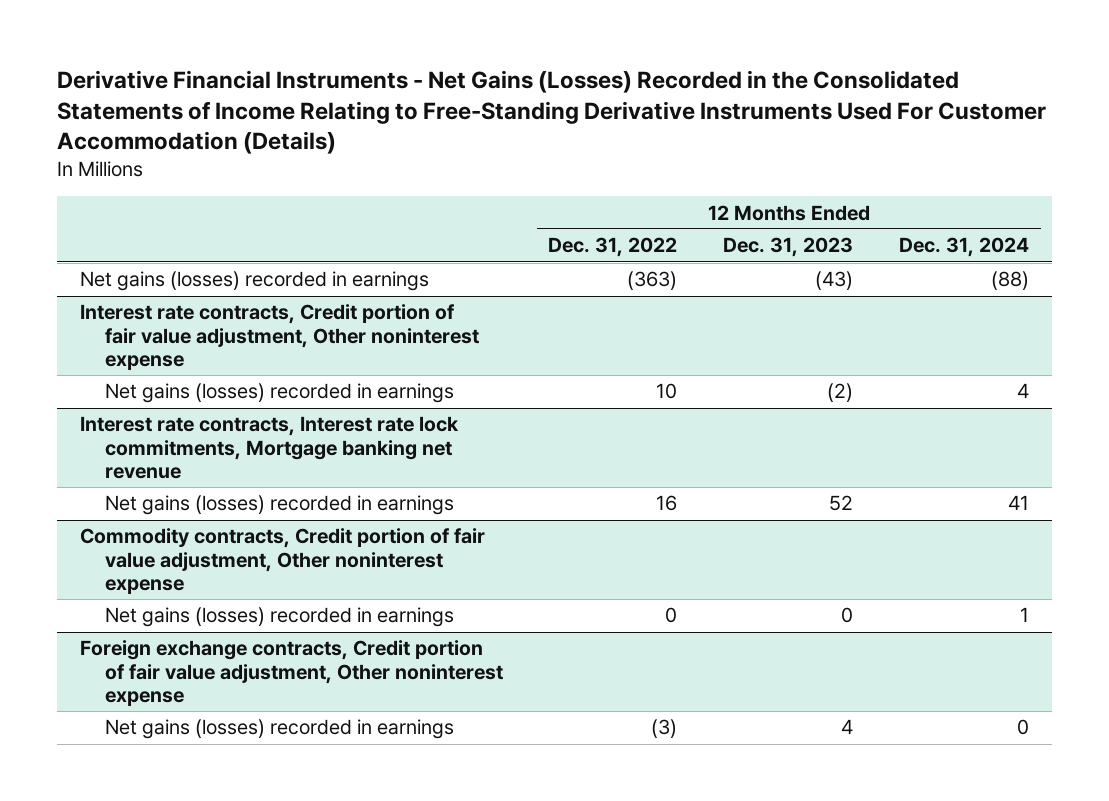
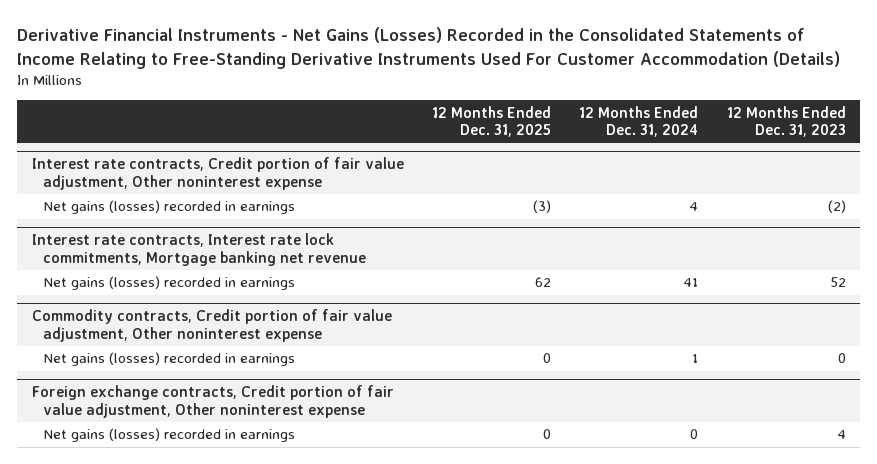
[548,237,678,258] Dec. 31, 2022 -> none
none -> [431,105,551,138] 12 Months Ended Dec. 31, 2025
[79,271,429,292] Net gains (losses) recorded in earnings -> none

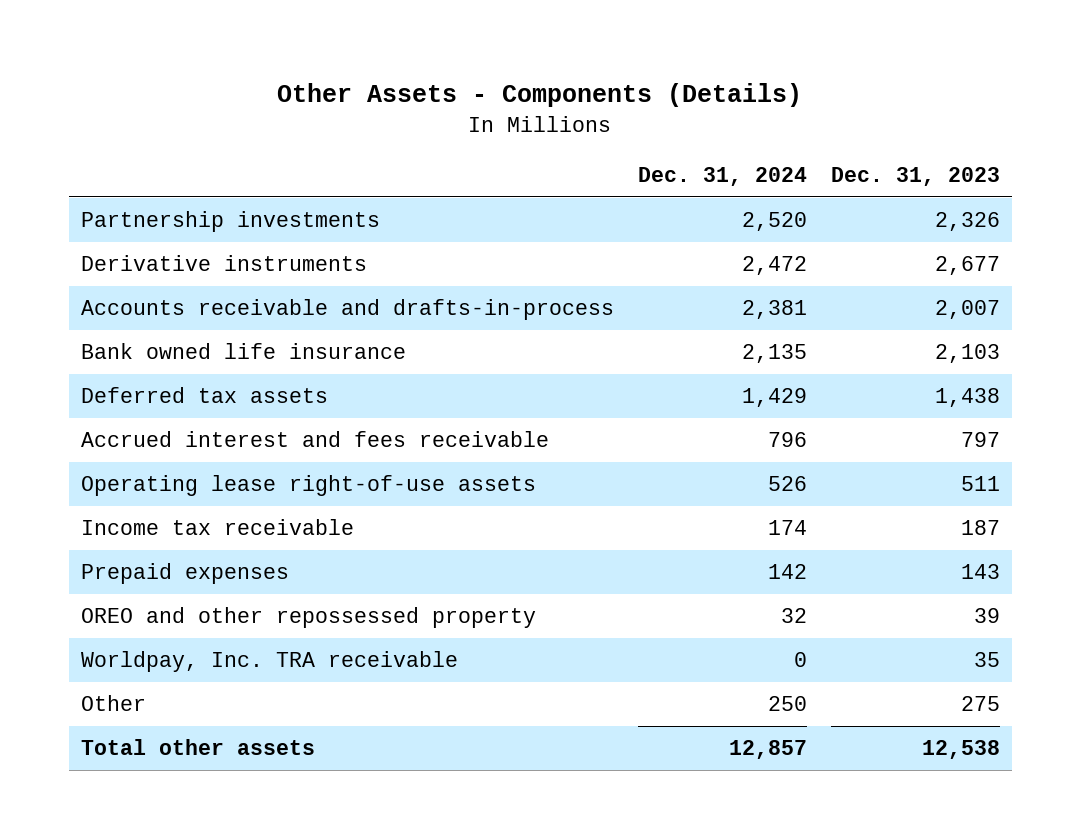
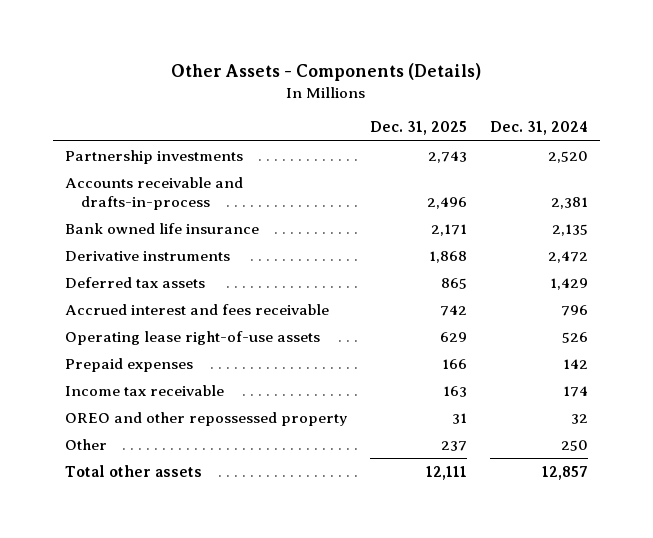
[830,167,1000,187] Dec. 31, 2023 -> none
none -> [369,121,467,136] Dec. 31, 2025
[80,254,367,271] Derivative instruments -> [64,251,230,262] Derivative instruments
[80,518,354,535] Income tax receivable -> [64,385,224,397] Income tax receivable
[80,650,458,672] Worldpay, Inc. TRA receivable -> none

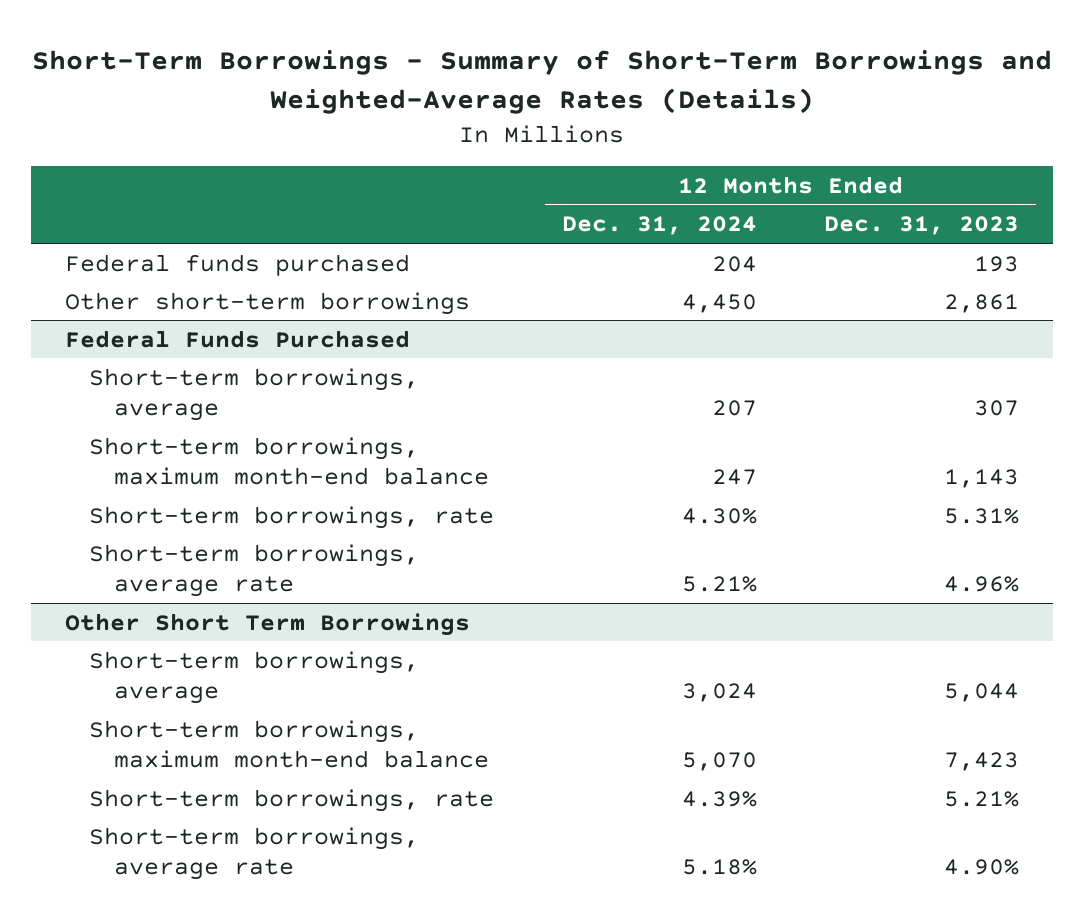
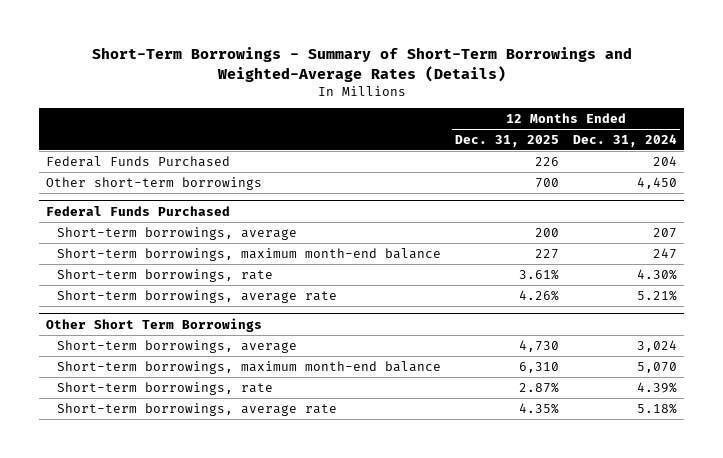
[824,216,1020,236] Dec. 31, 2023 -> none
none -> [455,134,560,147] Dec. 31, 2025
[64,253,410,276] Federal funds purchased -> [46,155,231,167] Federal Funds Purchased

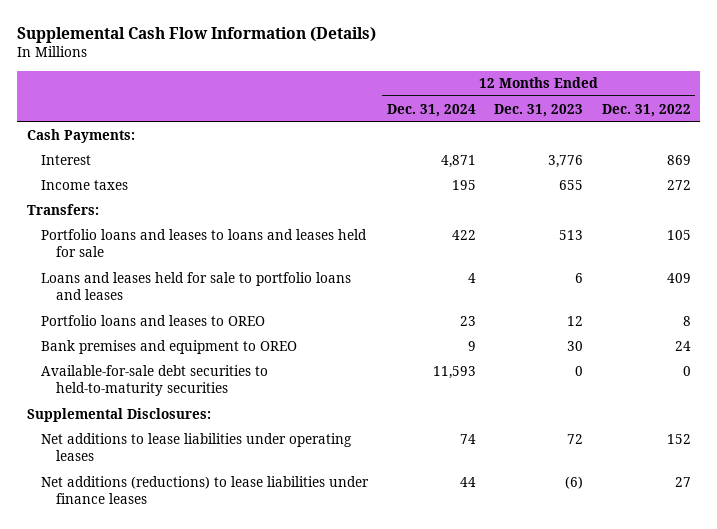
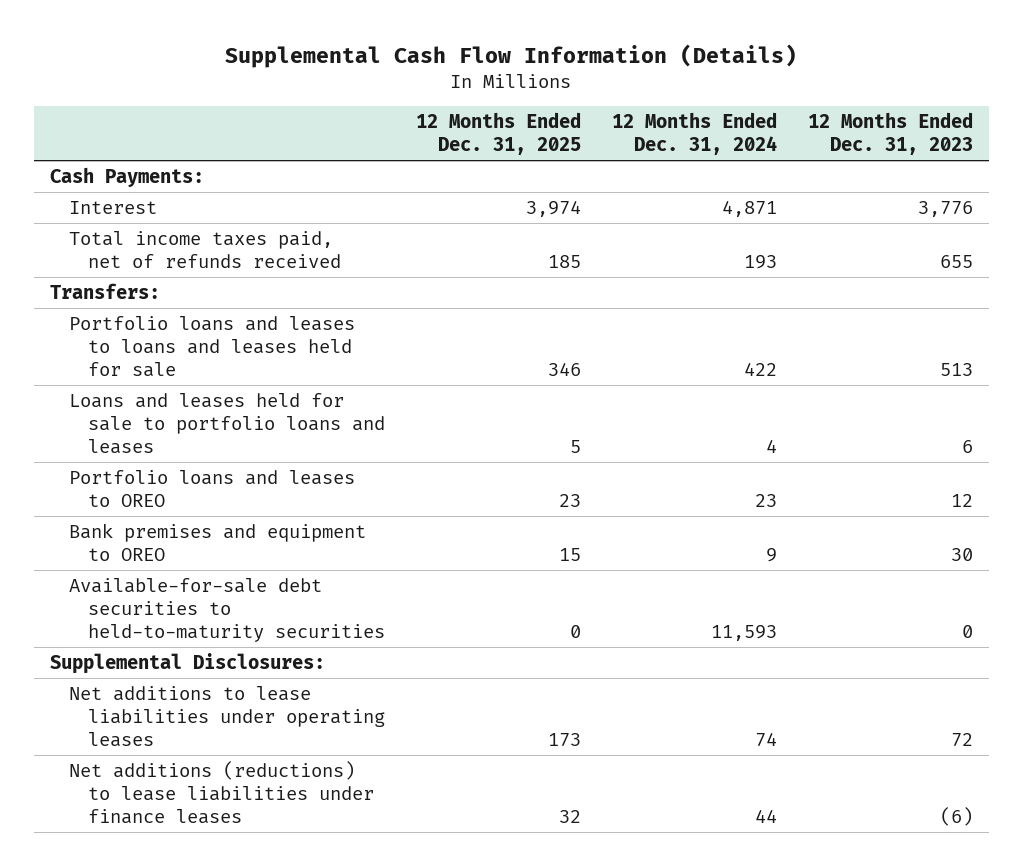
[601,103,691,117] Dec. 31, 2022 -> none
none -> [416,112,582,156] 12 Months Ended Dec. 31, 2025
[41,179,129,190] Income taxes -> none
none -> [68,230,341,268] Total income taxes paid, net of refunds received

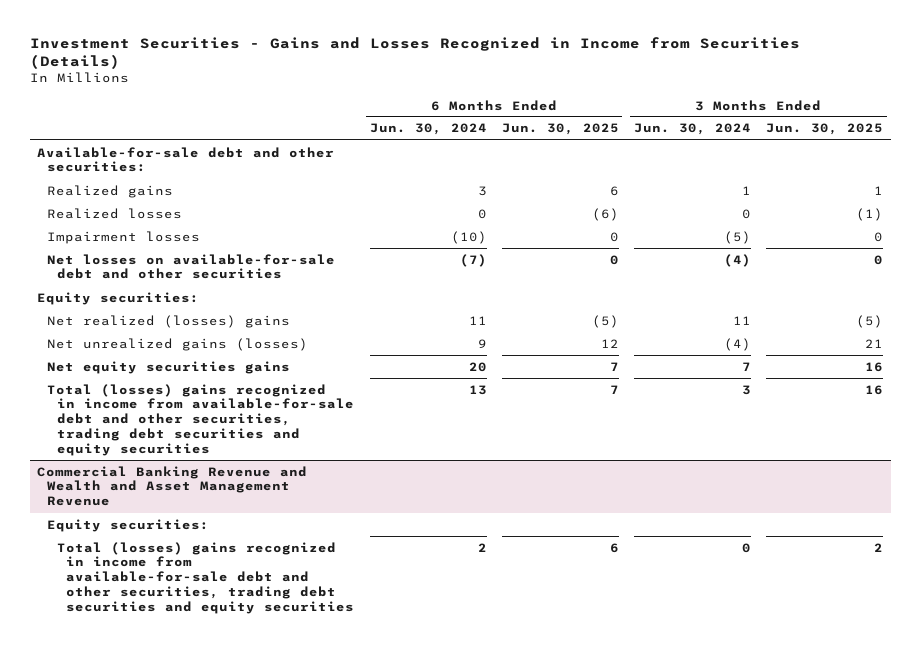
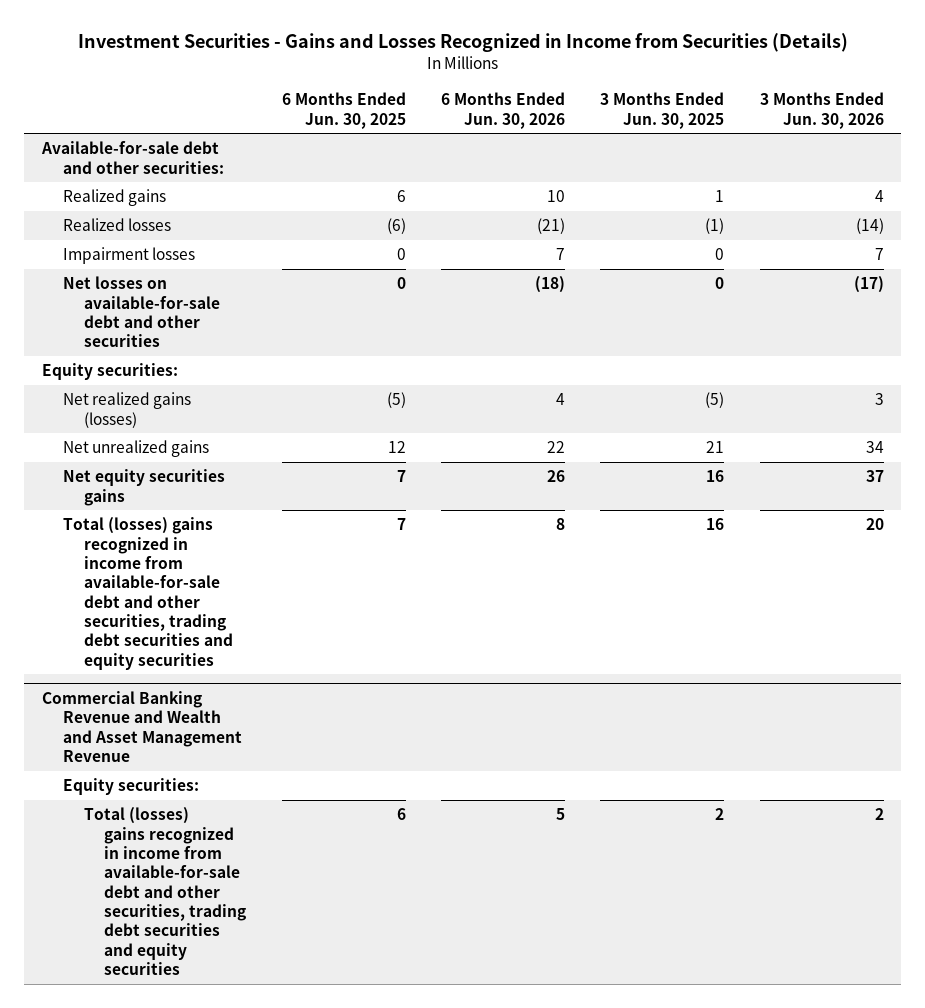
[369,123,487,136] Jun. 30, 2024 -> none
[633,123,751,136] Jun. 30, 2024 -> none
none -> [441,92,566,129] 6 Months Ended Jun. 30, 2026
none -> [759,92,884,129] 3 Months Ended Jun. 30, 2026
[47,314,291,328] Net realized (losses) gains -> [62,392,191,428] Net realized gains (losses)
[47,337,309,351] Net unrealized gains (losses) -> [62,440,209,458] Net unrealized gains

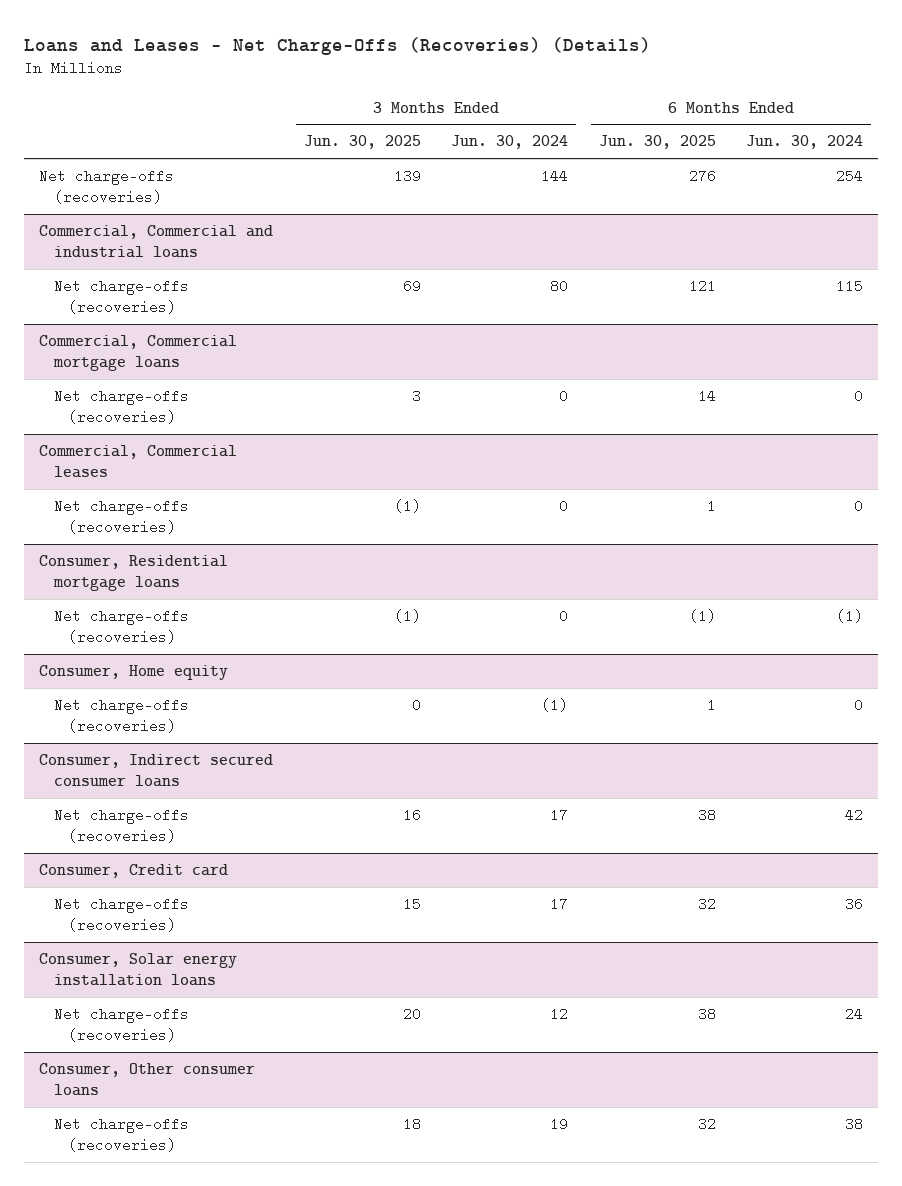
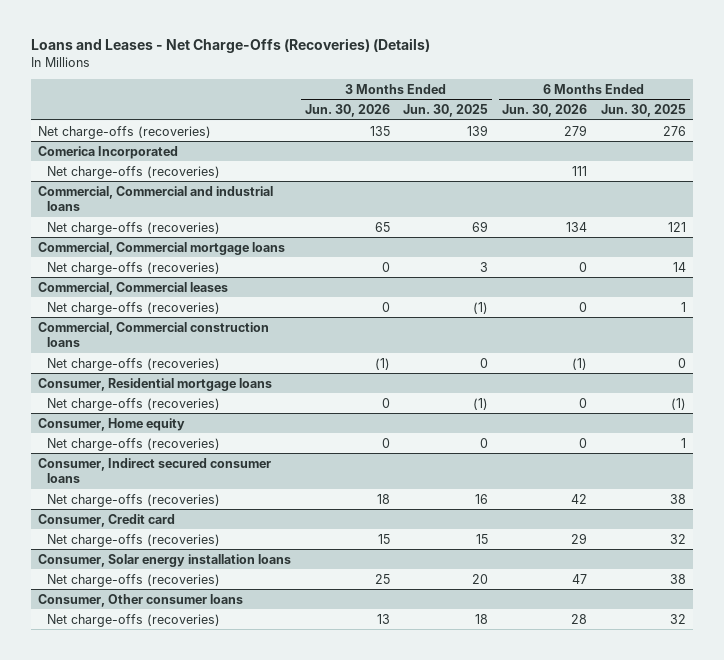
[451,135,569,150] Jun. 30, 2024 -> none
[745,135,863,150] Jun. 30, 2024 -> none
none -> [304,104,390,118] Jun. 30, 2026
none -> [502,104,588,118] Jun. 30, 2026
none -> [37,145,178,159] Comerica Incorporated
none -> [46,165,220,179] Net charge-offs (recoveries)
none -> [37,321,269,348] Commercial, Commercial construction loans
none -> [46,357,220,371] Net charge-offs (recoveries)

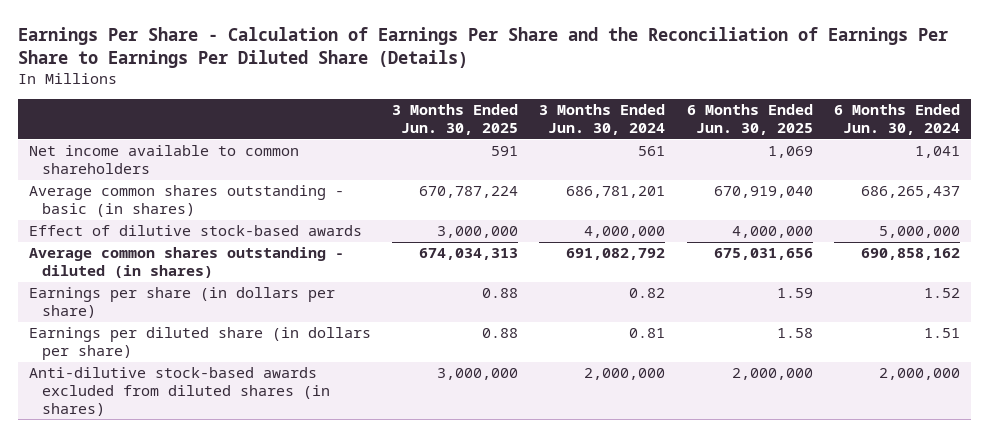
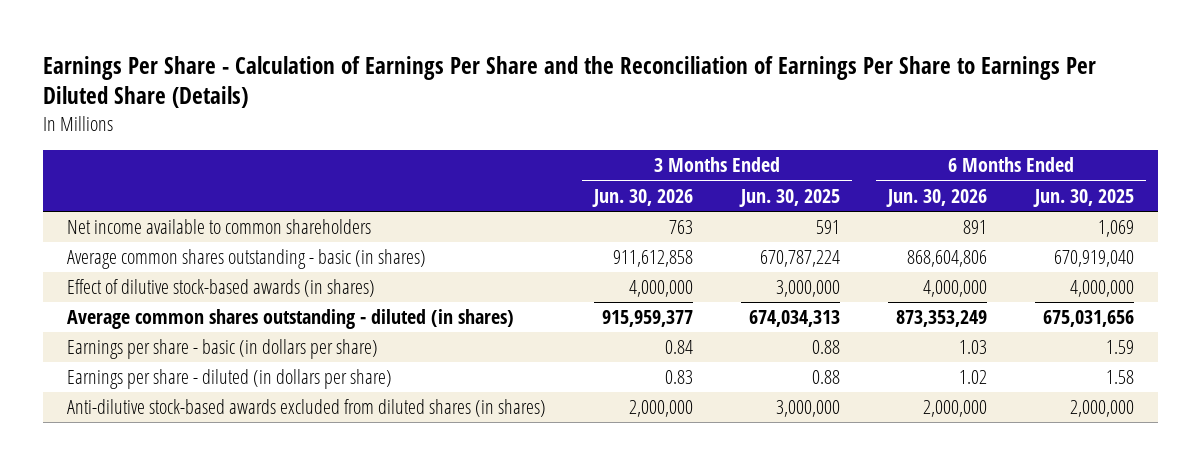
[539,104,666,136] 3 Months Ended Jun. 30, 2024 -> none
[833,104,960,136] 6 Months Ended Jun. 30, 2024 -> none
none -> [592,188,694,207] Jun. 30, 2026
none -> [886,188,988,207] Jun. 30, 2026
[28,225,362,237] Effect of dilutive stock-based awards -> [67,279,376,298] Effect of dilutive stock-based awards (in shares)
[28,287,335,319] Earnings per share (in dollars per share) -> [67,339,379,360] Earnings per share - basic (in dollars per share)
[28,327,371,361] Earnings per diluted share (in dollars per share) -> [67,369,393,390] Earnings per share - diluted (in dollars per share)

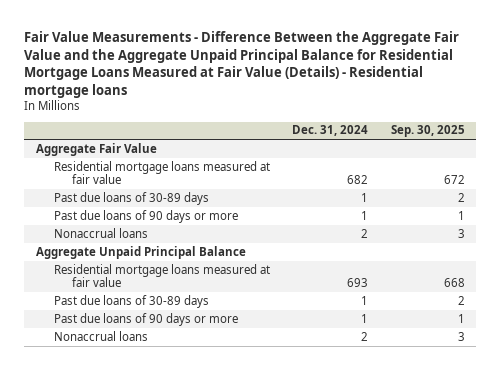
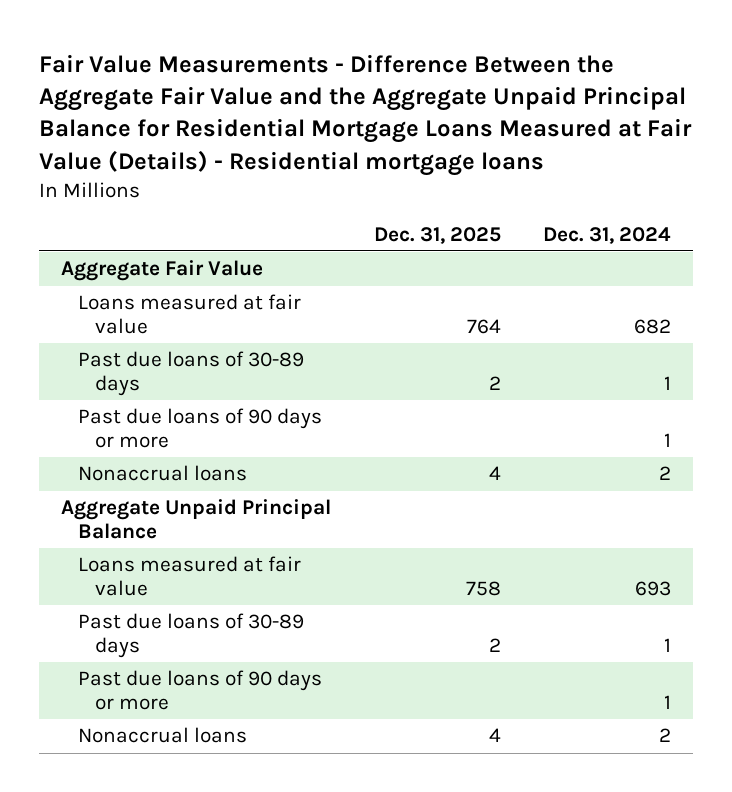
[390,125,465,138] Sep. 30, 2025 -> none
none -> [373,226,501,244] Dec. 31, 2025
[53,160,270,185] Residential mortgage loans measured at fair value -> [78,294,302,335] Loans measured at fair value
[53,263,270,288] Residential mortgage loans measured at fair value -> [78,556,302,597] Loans measured at fair value

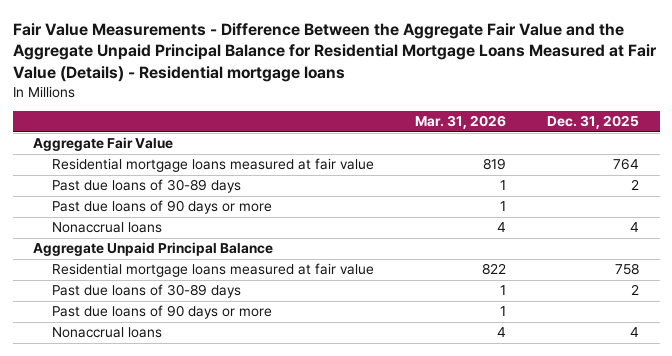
[543,226,672,244] Dec. 31, 2024 -> none
none -> [414,115,506,130] Mar. 31, 2026
[78,294,302,335] Loans measured at fair value -> [51,158,374,173] Residential mortgage loans measured at fair value
[78,556,302,597] Loans measured at fair value -> [51,263,374,278] Residential mortgage loans measured at fair value

